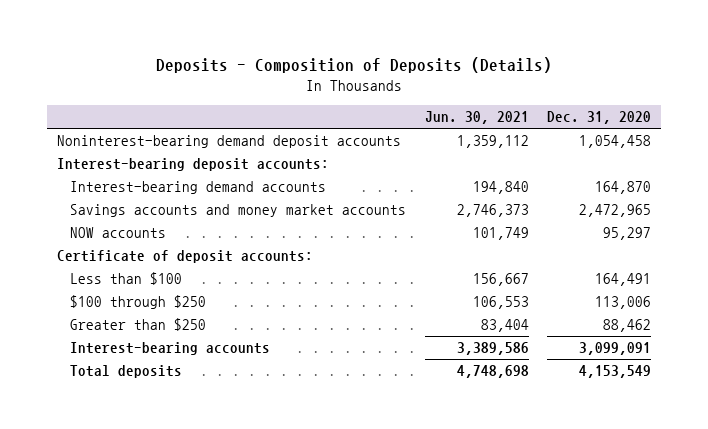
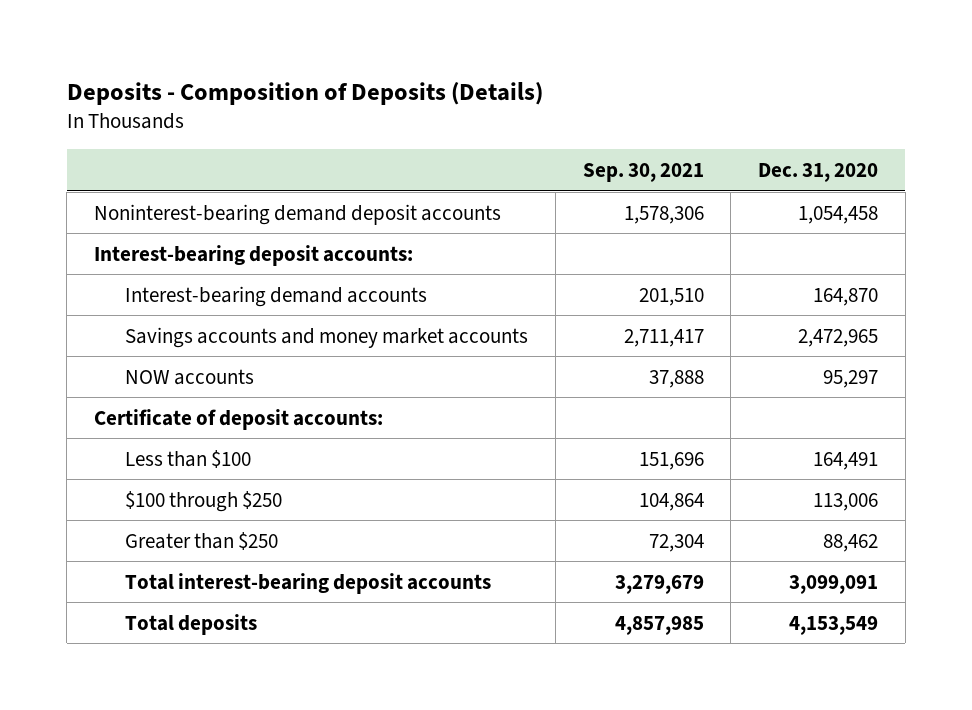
[424,111,529,125] Jun. 30, 2021 -> none
none -> [582,163,704,183] Sep. 30, 2021
[70,342,271,356] Interest-bearing accounts -> [125,572,492,594] Total interest-bearing deposit accounts

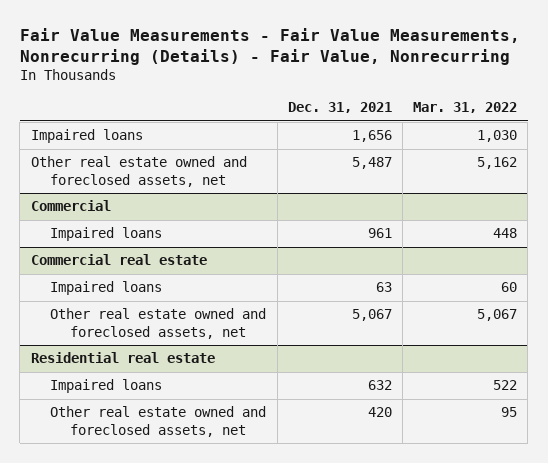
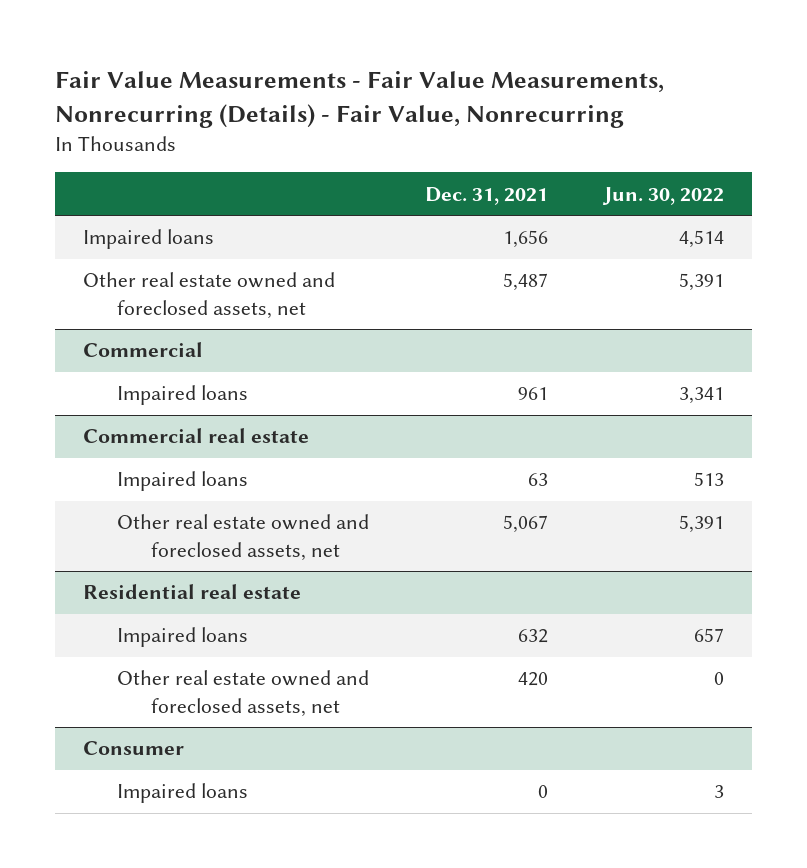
[413,102,518,114] Mar. 31, 2022 -> none
none -> [602,186,725,205] Jun. 30, 2022
none -> [82,741,184,756] Consumer
none -> [116,783,248,804] Impaired loans

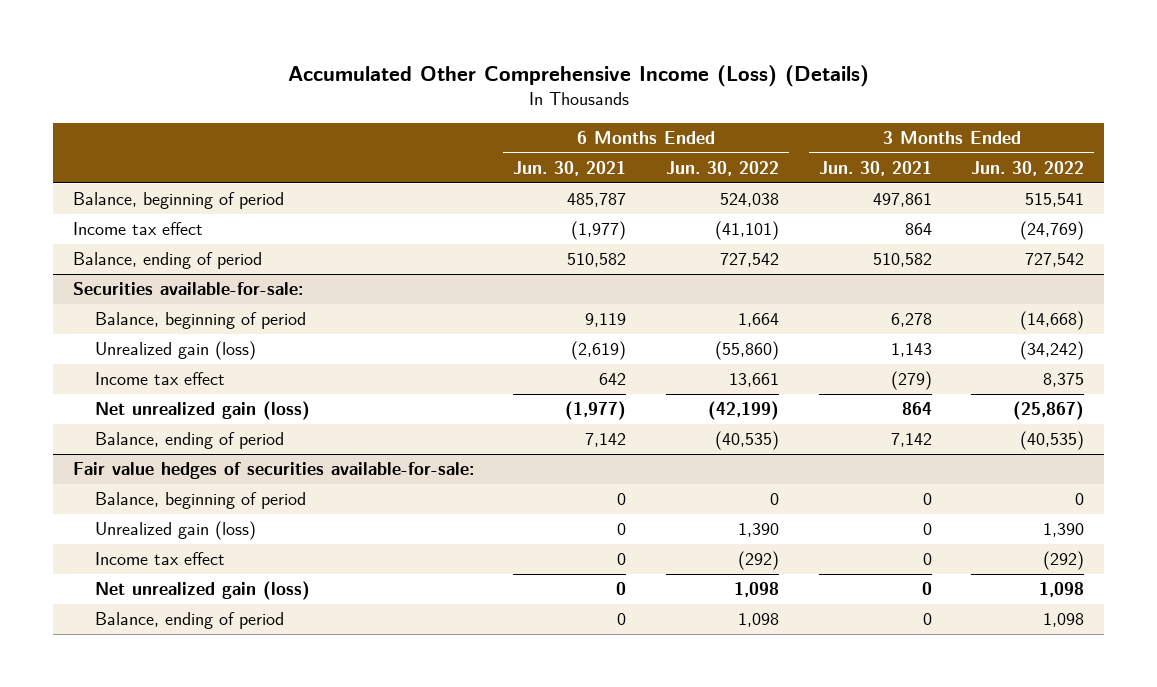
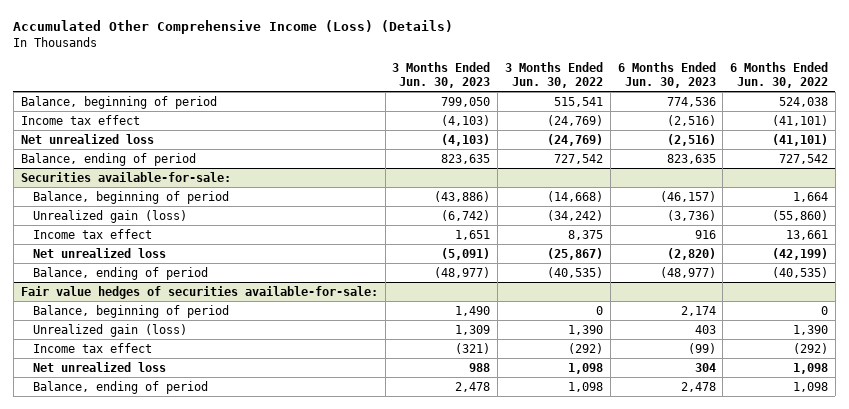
[513,160,627,176] Jun. 30, 2021 -> none
[818,160,932,176] Jun. 30, 2021 -> none
none -> [392,61,491,88] 3 Months Ended Jun. 30, 2023
none -> [617,61,716,88] 6 Months Ended Jun. 30, 2023
none -> [20,133,154,144] Net unrealized loss
[95,401,311,421] Net unrealized gain (loss) -> [32,247,166,258] Net unrealized loss
[95,581,311,601] Net unrealized gain (loss) -> [32,361,166,372] Net unrealized loss

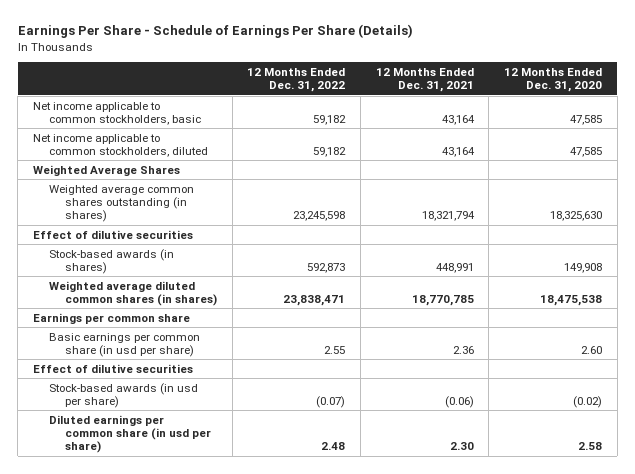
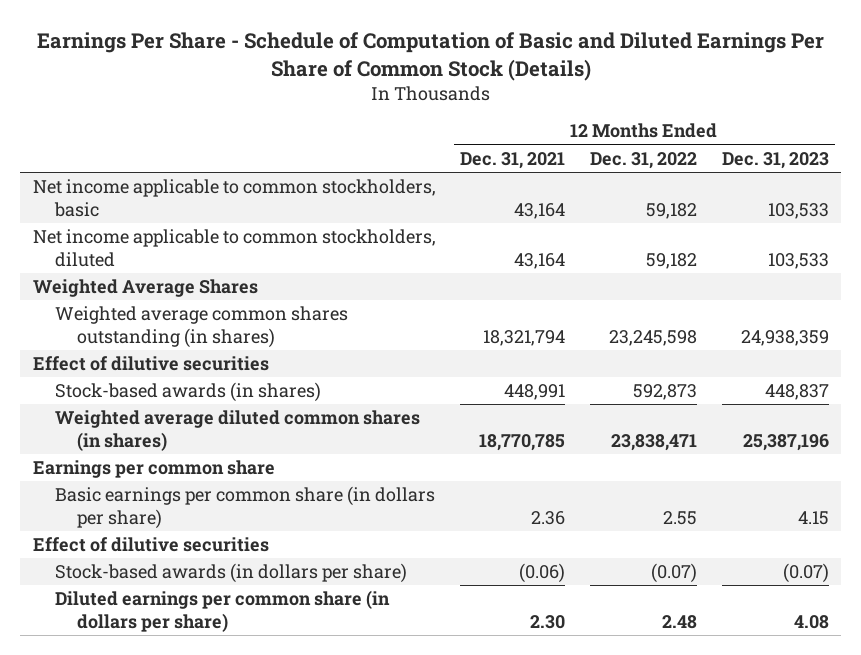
[17,24,413,39] Earnings Per Share - Schedule of Earnings Per Share (Details) -> [36,32,824,81] Earnings Per Share - Schedule of Computation of Basic and Diluted Earnings Per Share of Common Stock (Details)
[503,67,602,93] 12 Months Ended Dec. 31, 2020 -> none
none -> [721,151,829,169] Dec. 31, 2023
[49,332,201,357] Basic earnings per common share (in usd per share) -> [54,486,435,529] Basic earnings per common share (in dollars per share)
[49,382,199,408] Stock-based awards (in usd per share) -> [54,563,407,584] Stock-based awards (in dollars per share)
[49,414,212,454] Diluted earnings per common share (in usd per share) -> [54,590,390,632] Diluted earnings per common share (in dollars per share)

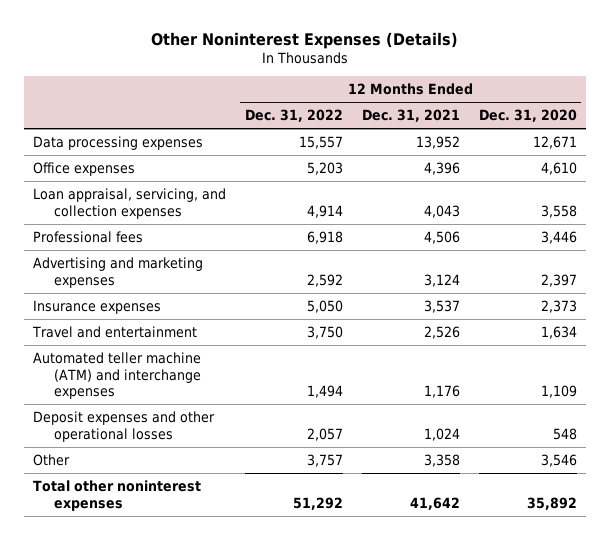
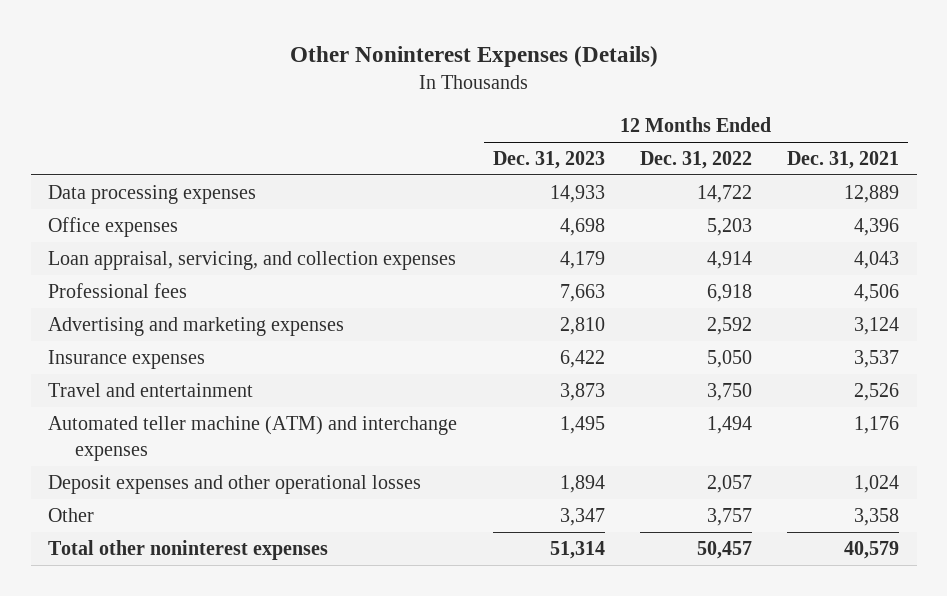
[478,109,577,123] Dec. 31, 2020 -> none
none -> [492,151,605,170] Dec. 31, 2023
[298,135,343,149] 15,557 -> [696,184,752,203] 14,722
[415,135,460,149] 13,952 -> [844,184,900,203] 12,889
[292,496,343,510] 51,292 -> [696,540,752,559] 50,457
[409,496,460,510] 41,642 -> [844,540,900,559] 40,579

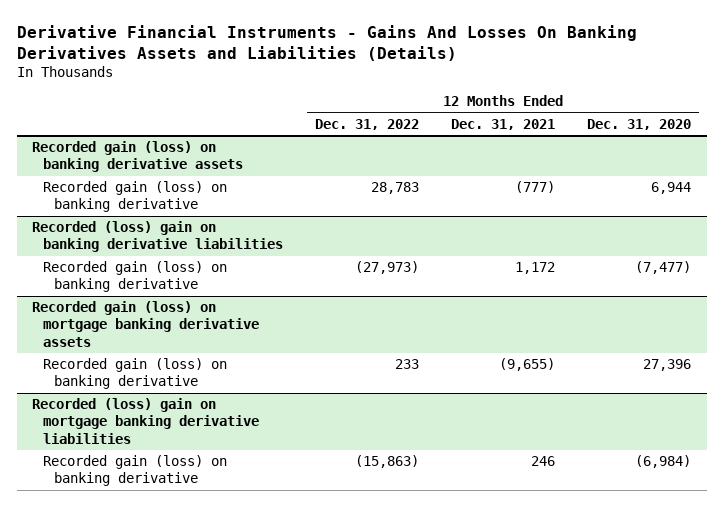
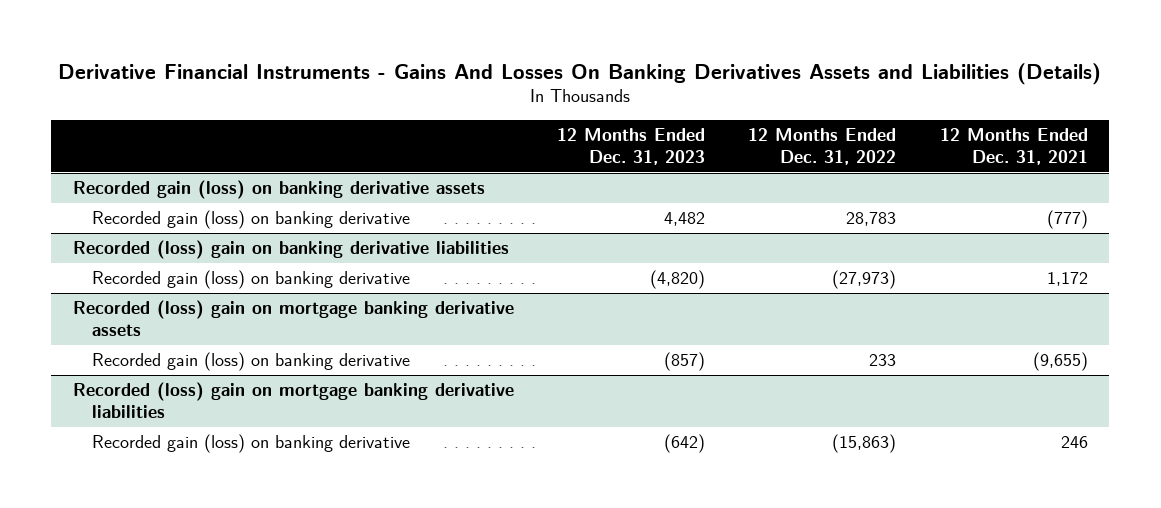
[586,118,691,130] Dec. 31, 2020 -> none
none -> [557,128,706,166] 12 Months Ended Dec. 31, 2023
[32,301,260,347] Recorded gain (loss) on mortgage banking derivative assets -> [72,300,514,336] Recorded (loss) gain on mortgage banking derivative assets

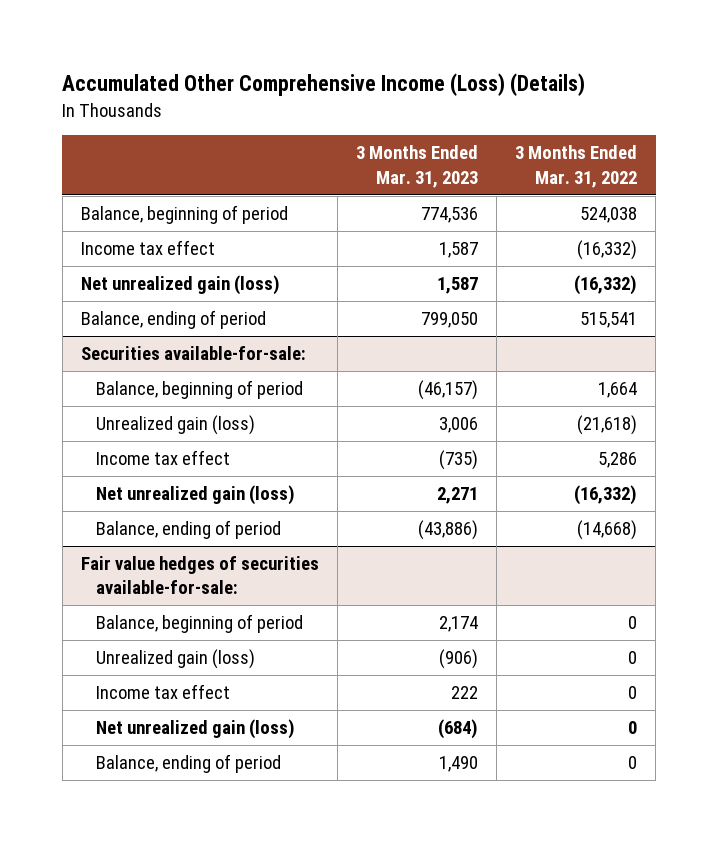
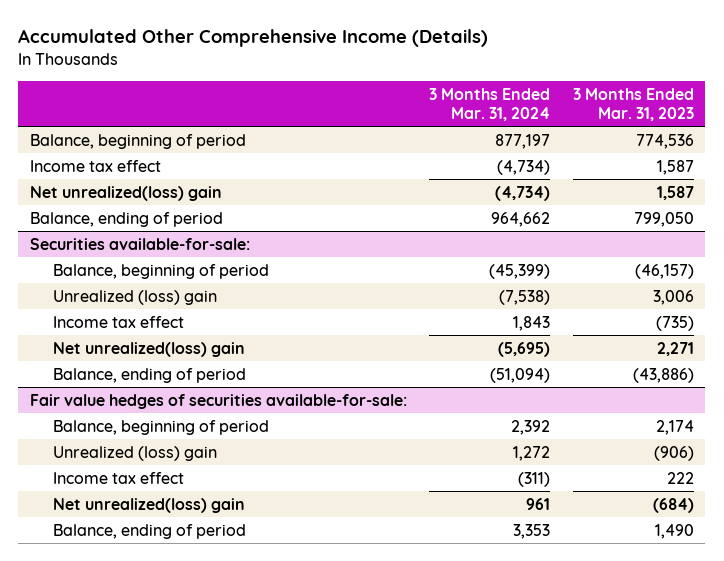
[62,73,586,97] Accumulated Other Comprehensive Income (Loss) (Details) -> [18,29,489,48] Accumulated Other Comprehensive Income (Details)
[515,145,638,188] 3 Months Ended Mar. 31, 2022 -> none
none -> [429,87,551,122] 3 Months Ended Mar. 31, 2024
[80,275,280,296] Net unrealized gain (loss) -> [29,185,222,201] Net unrealized(loss) gain
[96,415,256,436] Unrealized gain (loss) -> [53,289,218,305] Unrealized (loss) gain
[96,485,296,506] Net unrealized gain (loss) -> [53,341,246,357] Net unrealized(loss) gain
[96,649,256,670] Unrealized gain (loss) -> [53,445,218,461] Unrealized (loss) gain
[96,719,296,740] Net unrealized gain (loss) -> [53,497,246,513] Net unrealized(loss) gain

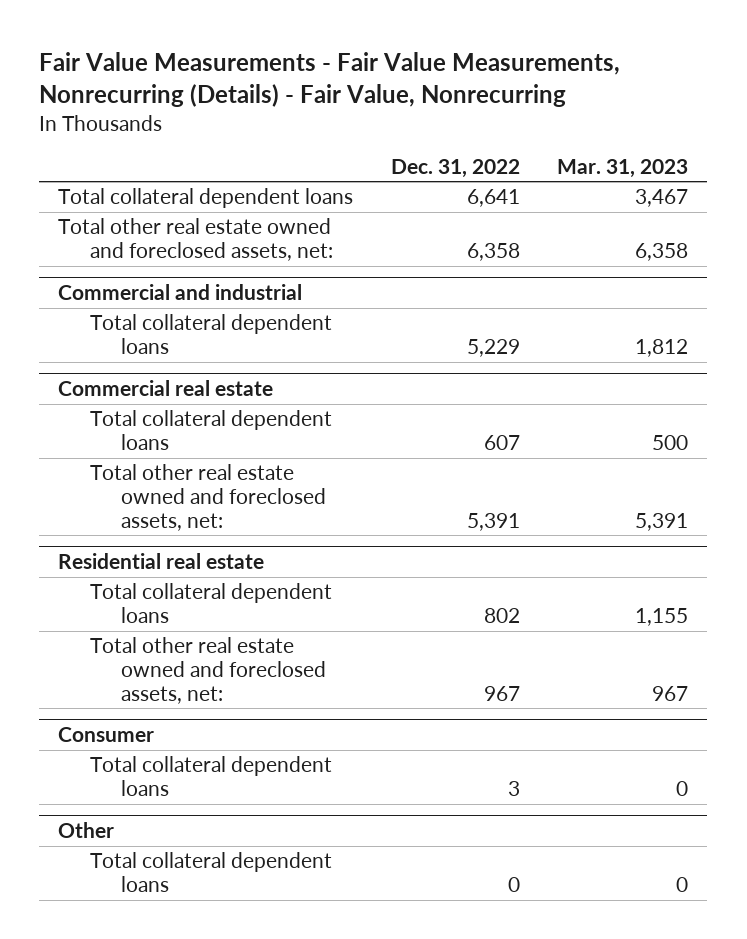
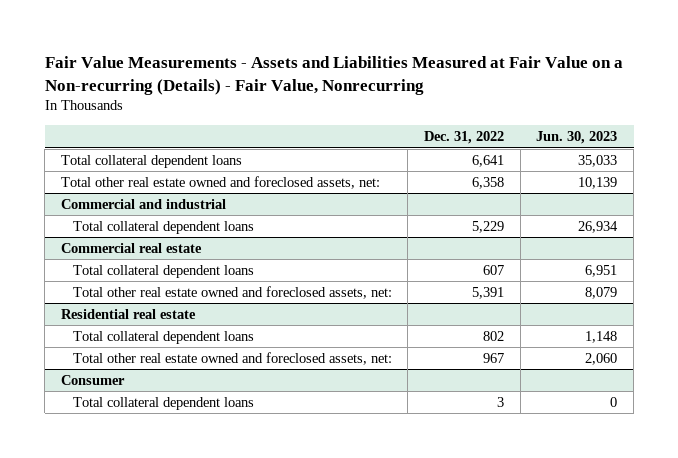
[39,52,621,108] Fair Value Measurements - Fair Value Measurements, Nonrecurring (Details) - Fair Value, Nonrecurring -> [44,55,623,95] Fair Value Measurements - Assets and Liabilities Measured at Fair Value on a Non-recurring (Details) - Fair Value, Nonrecurring
[557,158,689,178] Mar. 31, 2023 -> none
none -> [536,131,618,145] Jun. 30, 2023
[58,822,115,839] Other -> none
[89,852,332,893] Total collateral dependent loans -> none

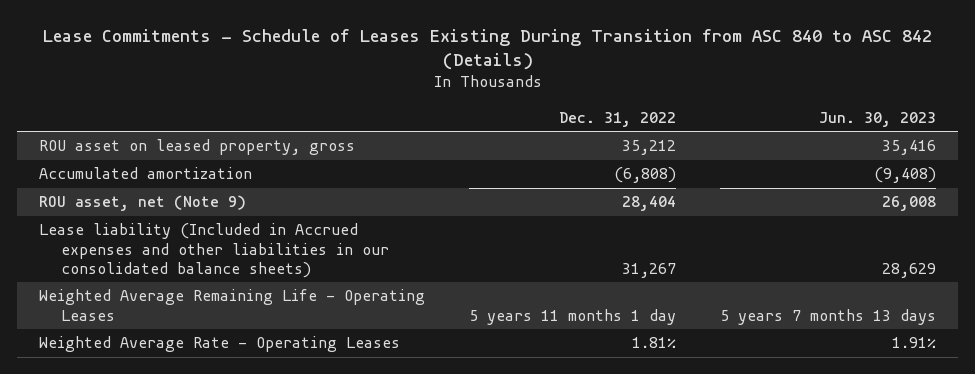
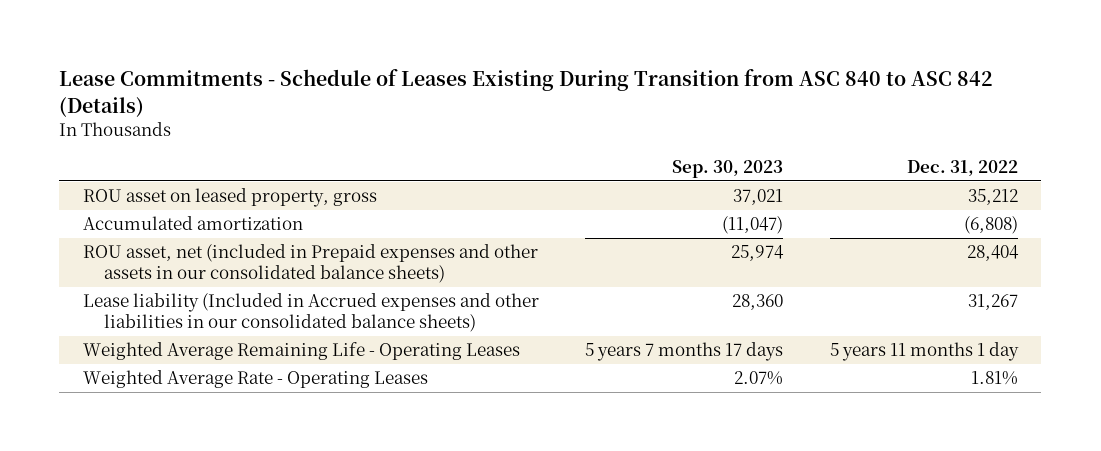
[819,111,937,127] Jun. 30, 2023 -> none
none -> [672,159,784,178] Sep. 30, 2023
[38,195,246,212] ROU asset, net (Note 9) -> [82,244,538,284] ROU asset, net (included in Prepaid expenses and other assets in our consolidated balance sheets)

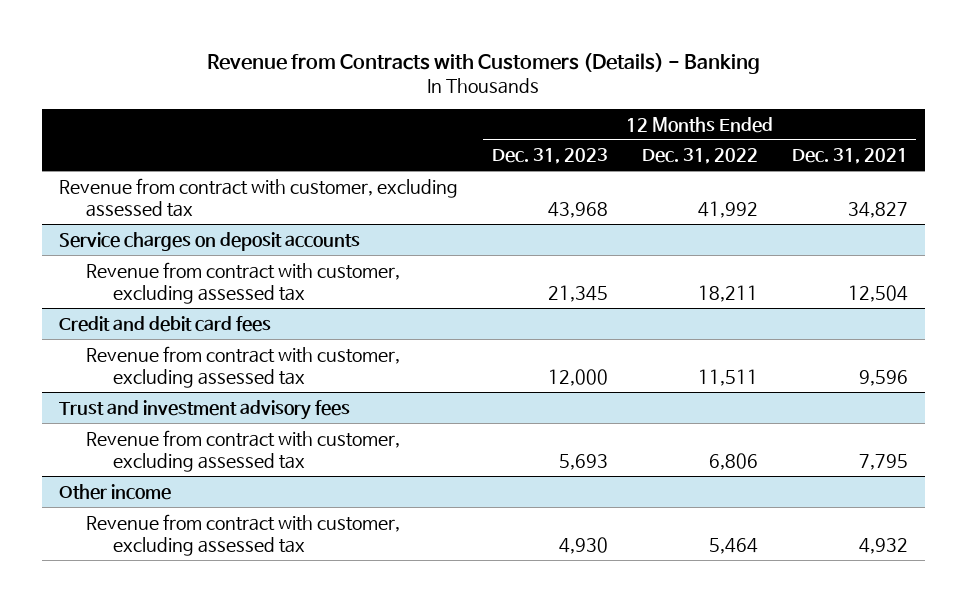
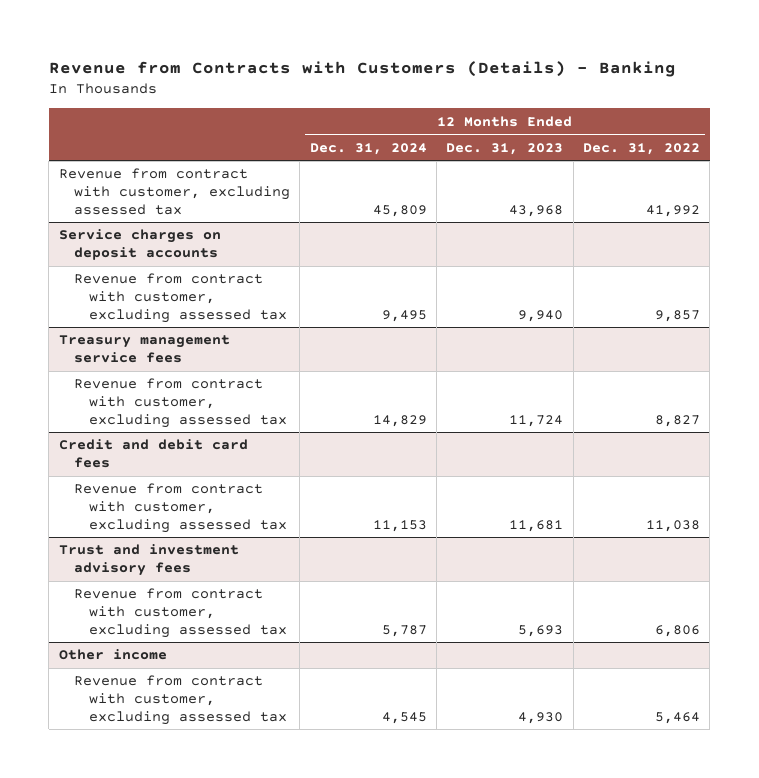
[791,148,908,165] Dec. 31, 2021 -> none
none -> [309,142,427,155] Dec. 31, 2024
[547,284,608,302] 21,345 -> [518,309,564,322] 9,940
[697,284,758,302] 18,211 -> [654,309,700,322] 9,857
none -> [58,335,230,364] Treasury management service fees
none -> [73,378,287,428] Revenue from contract with customer, excluding assessed tax
[547,368,608,386] 12,000 -> [509,519,564,532] 11,681
[697,368,758,386] 11,511 -> [645,519,700,532] 11,038

